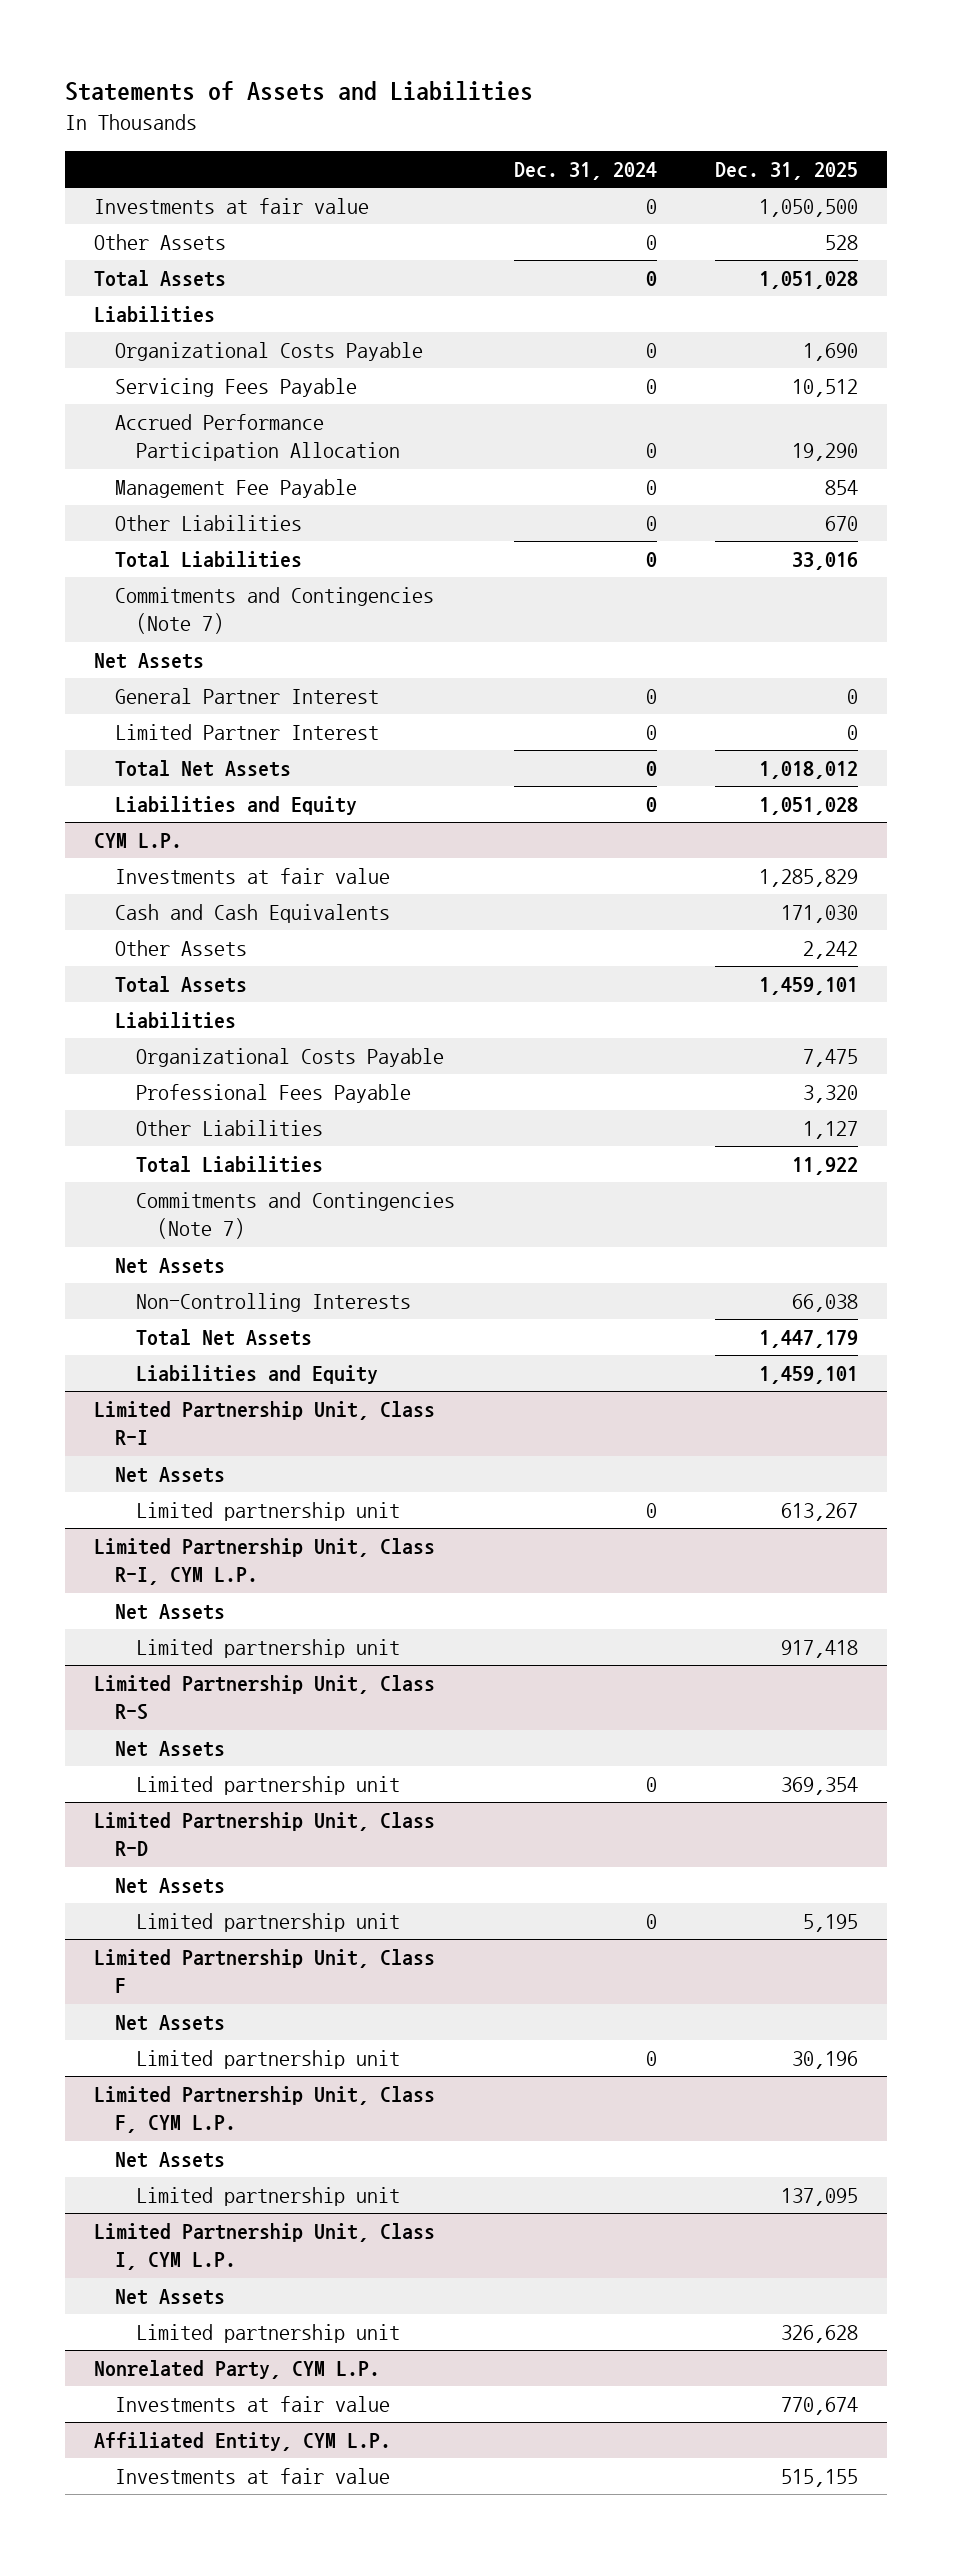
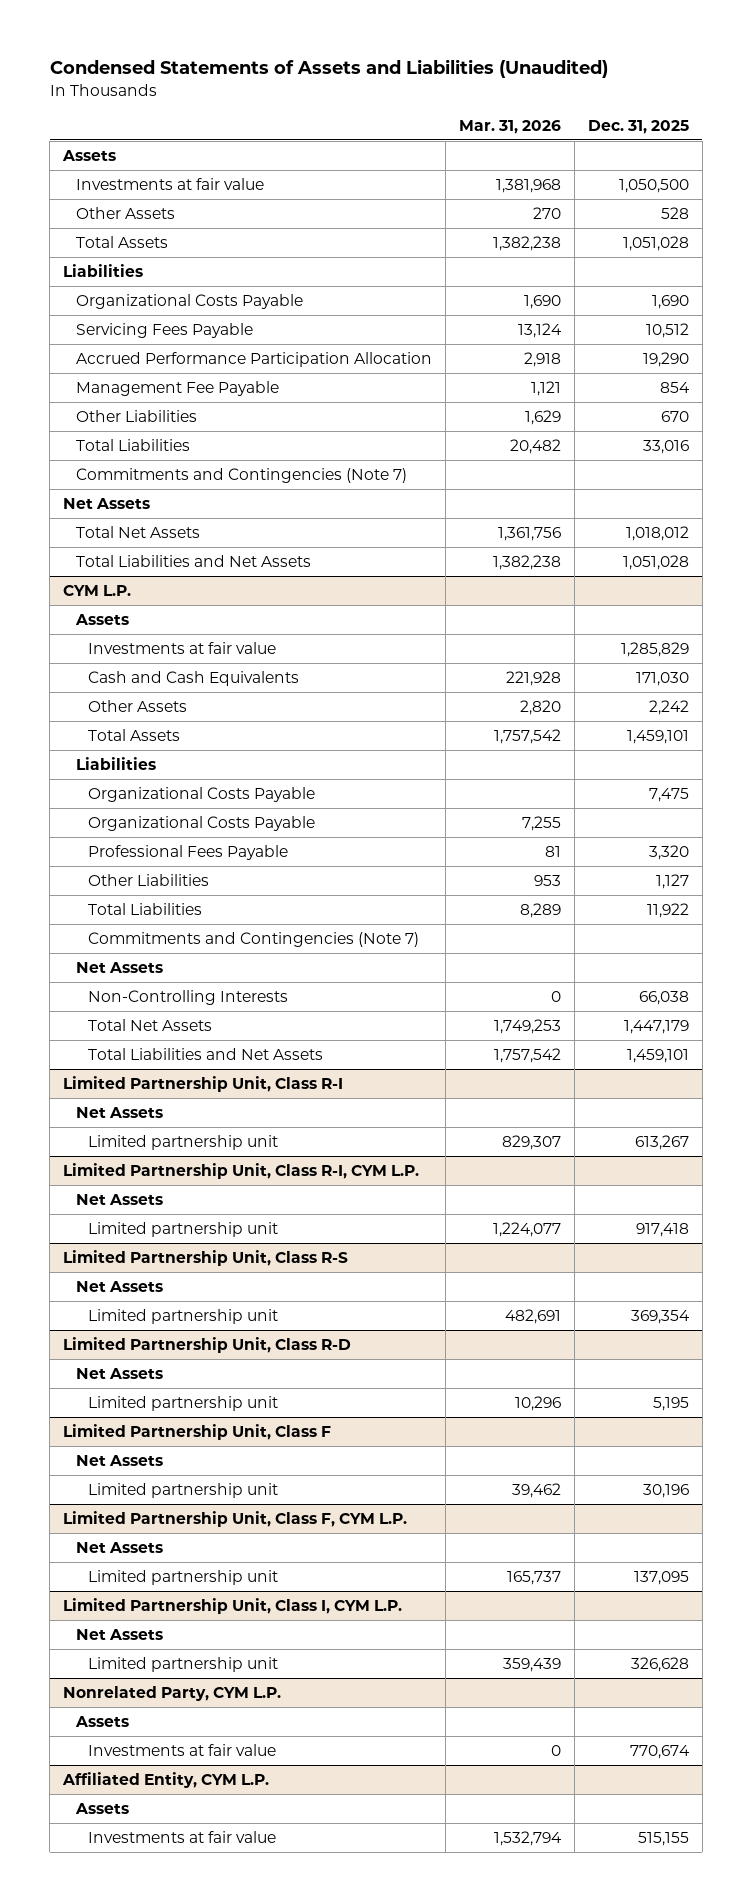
[65,81,534,102] Statements of Assets and Liabilities -> [49,59,608,79] Condensed Statements of Assets and Liabilities (Unaudited)
[513,162,657,181] Dec. 31, 2024 -> none
none -> [458,120,561,135] Mar. 31, 2026
none -> [62,149,117,161] Assets
[115,688,380,705] General Partner Interest -> none
[115,724,380,741] Limited Partner Interest -> none
[115,796,358,816] Liabilities and Equity -> [75,554,311,567] Total Liabilities and Net Assets
none -> [74,613,129,625] Assets
none -> [87,815,315,831] Organizational Costs Payable
[135,1365,378,1385] Liabilities and Equity -> [87,1047,323,1060] Total Liabilities and Net Assets
none -> [74,1715,129,1727] Assets
none -> [74,1802,129,1814] Assets

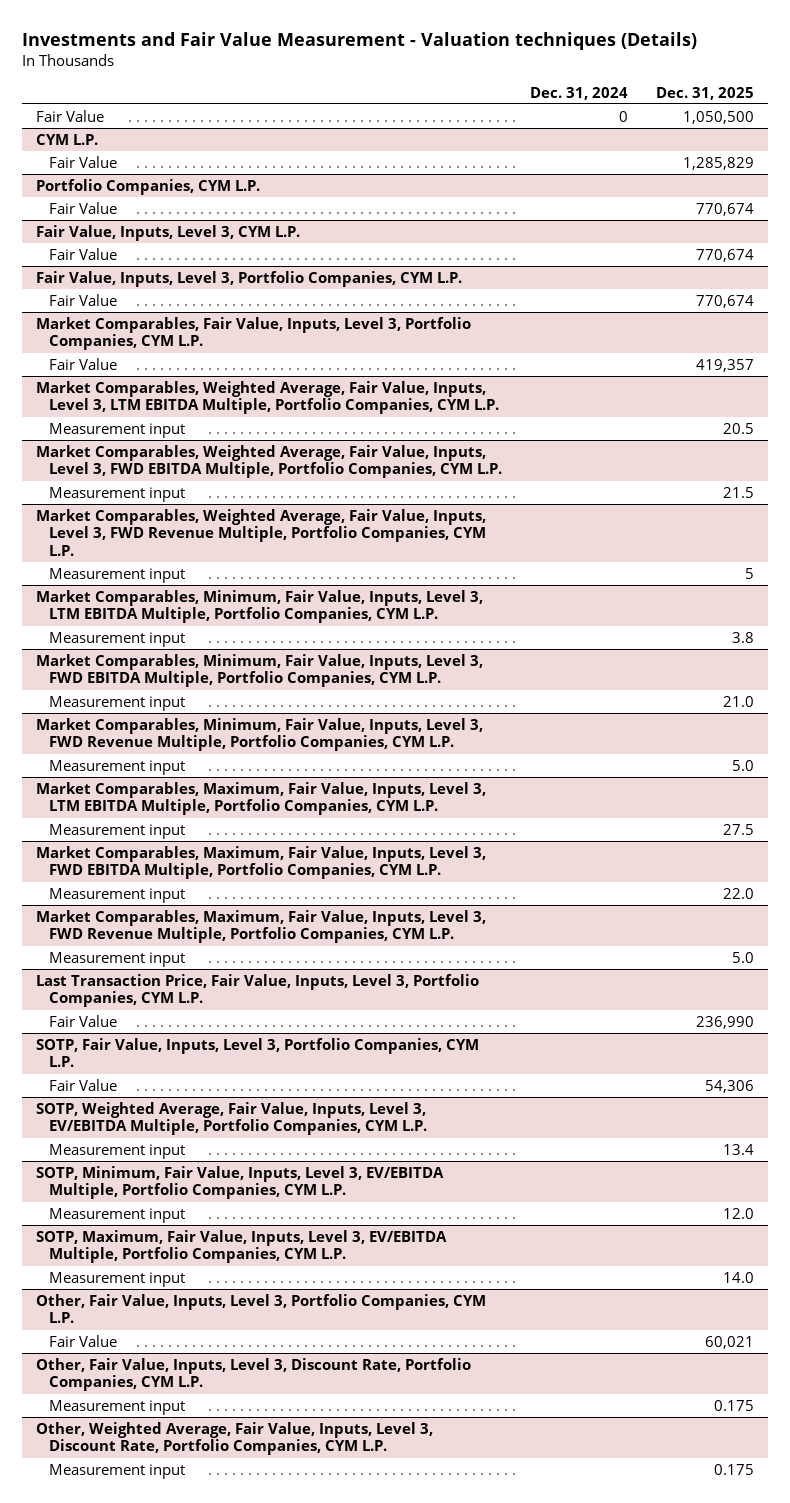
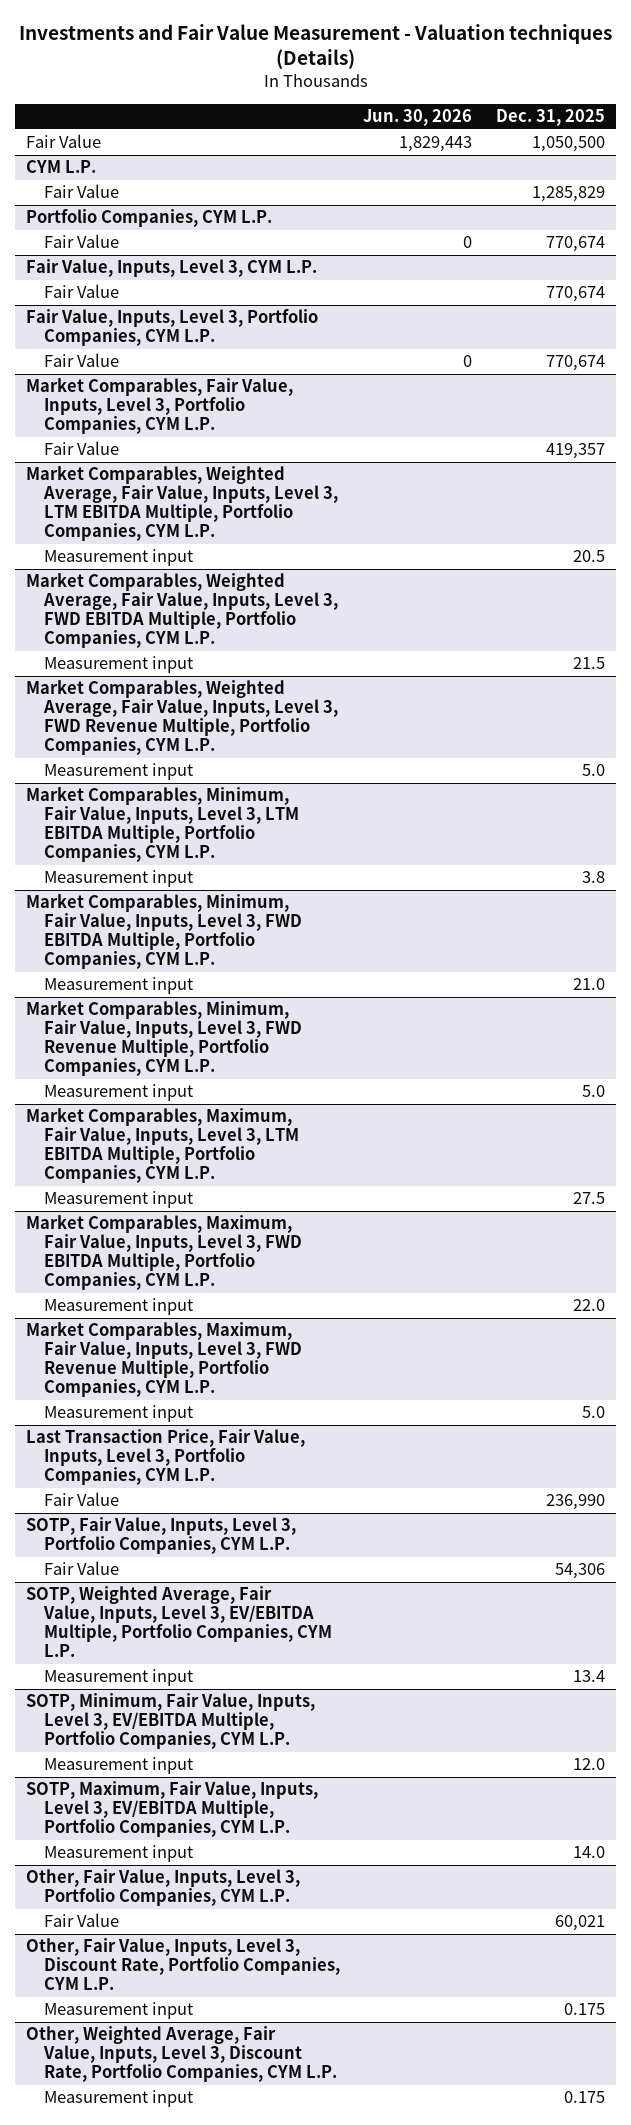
[529,86,628,100] Dec. 31, 2024 -> none
none -> [363,109,473,127] Jun. 30, 2026
[745,567,755,579] 5 -> [581,764,605,777] 5.0

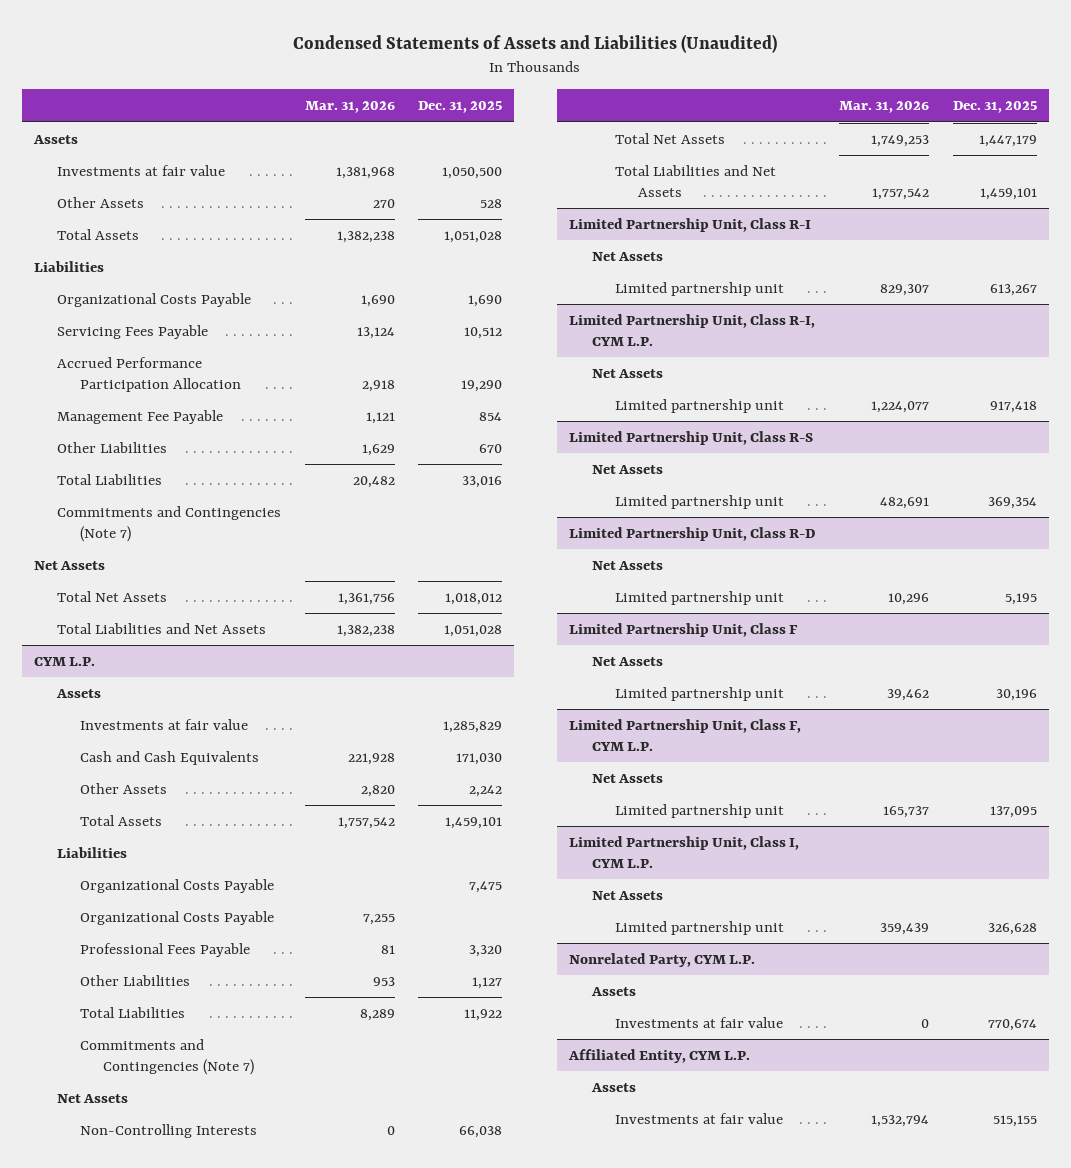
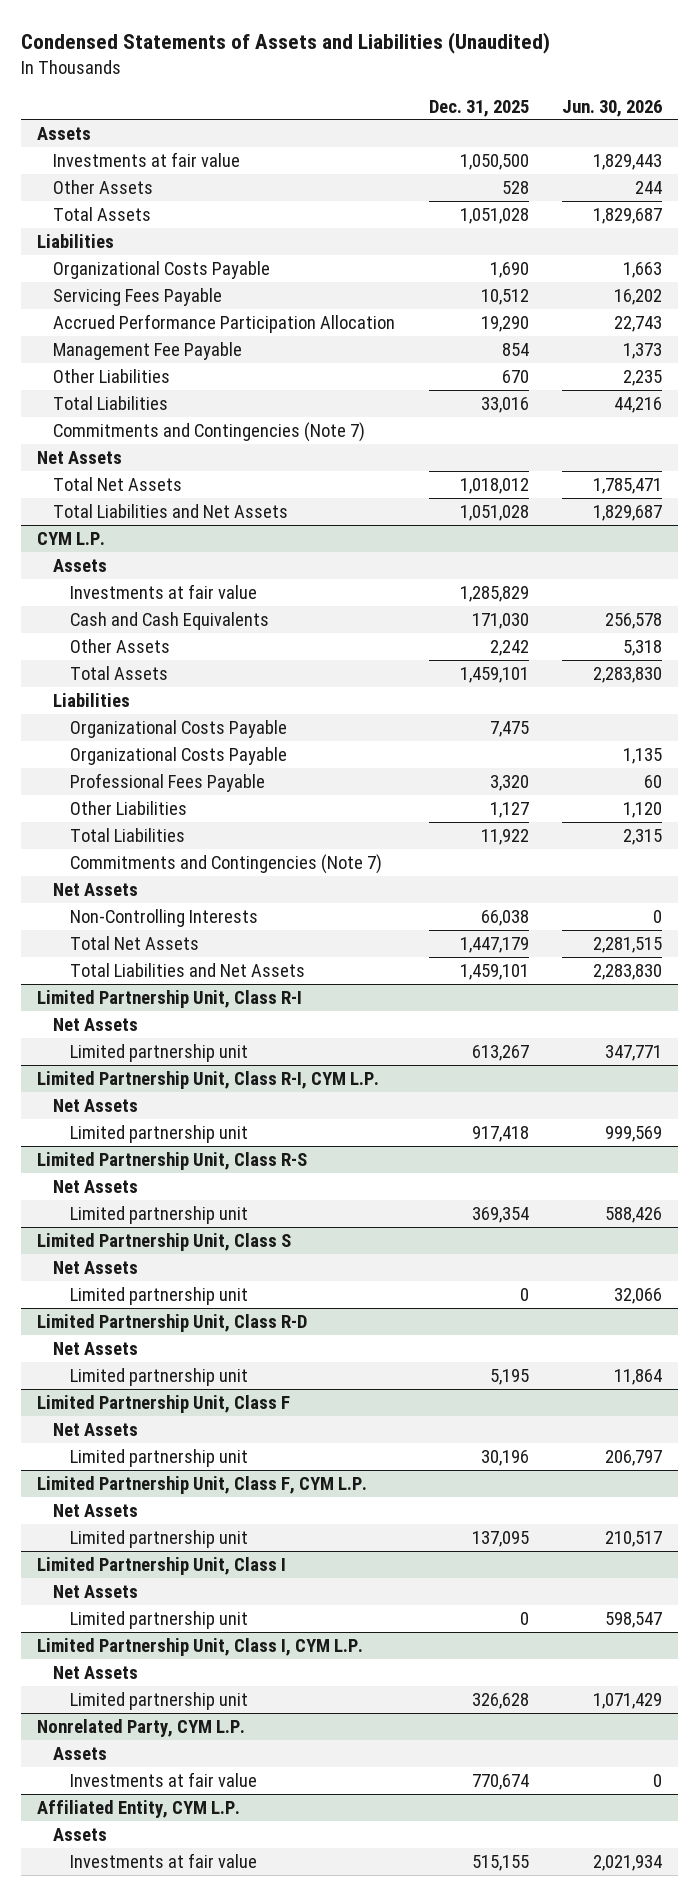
[304,101,395,114] Mar. 31, 2026 -> none
none -> [561,99,662,117] Jun. 30, 2026
none -> [37,1232,292,1251] Limited Partnership Unit, Class S
none -> [53,1260,139,1274] Net Assets
none -> [69,1286,248,1305] Limited partnership unit
none -> [37,1556,287,1575] Limited Partnership Unit, Class I
none -> [53,1584,139,1598] Net Assets
none -> [69,1610,248,1629] Limited partnership unit

